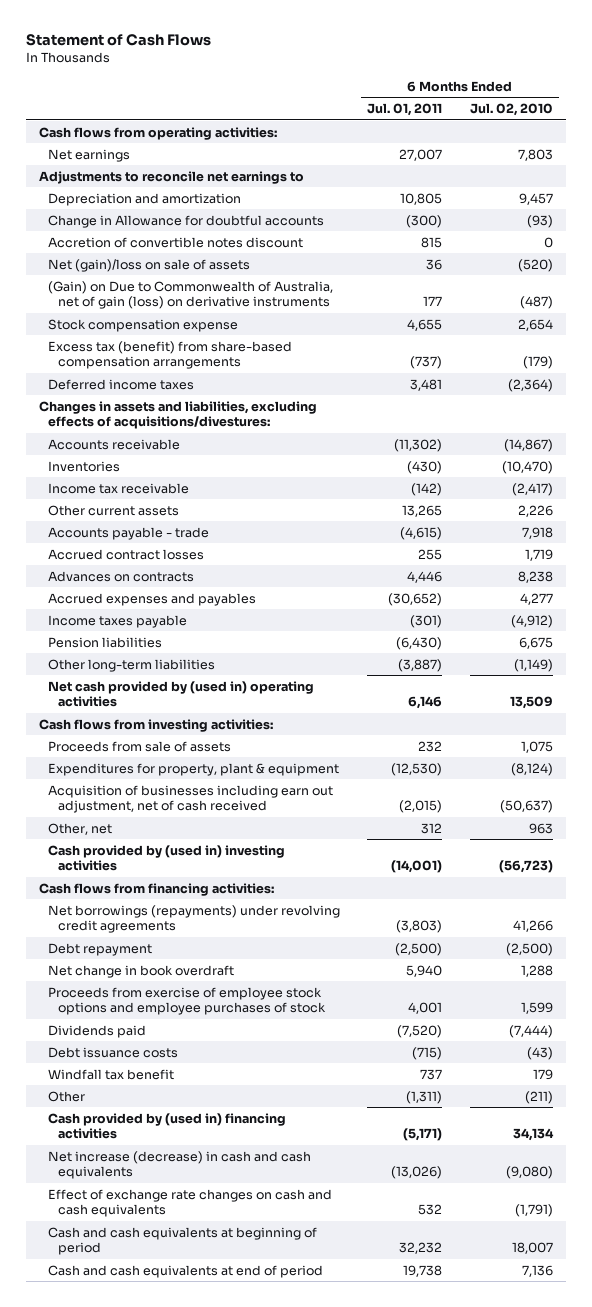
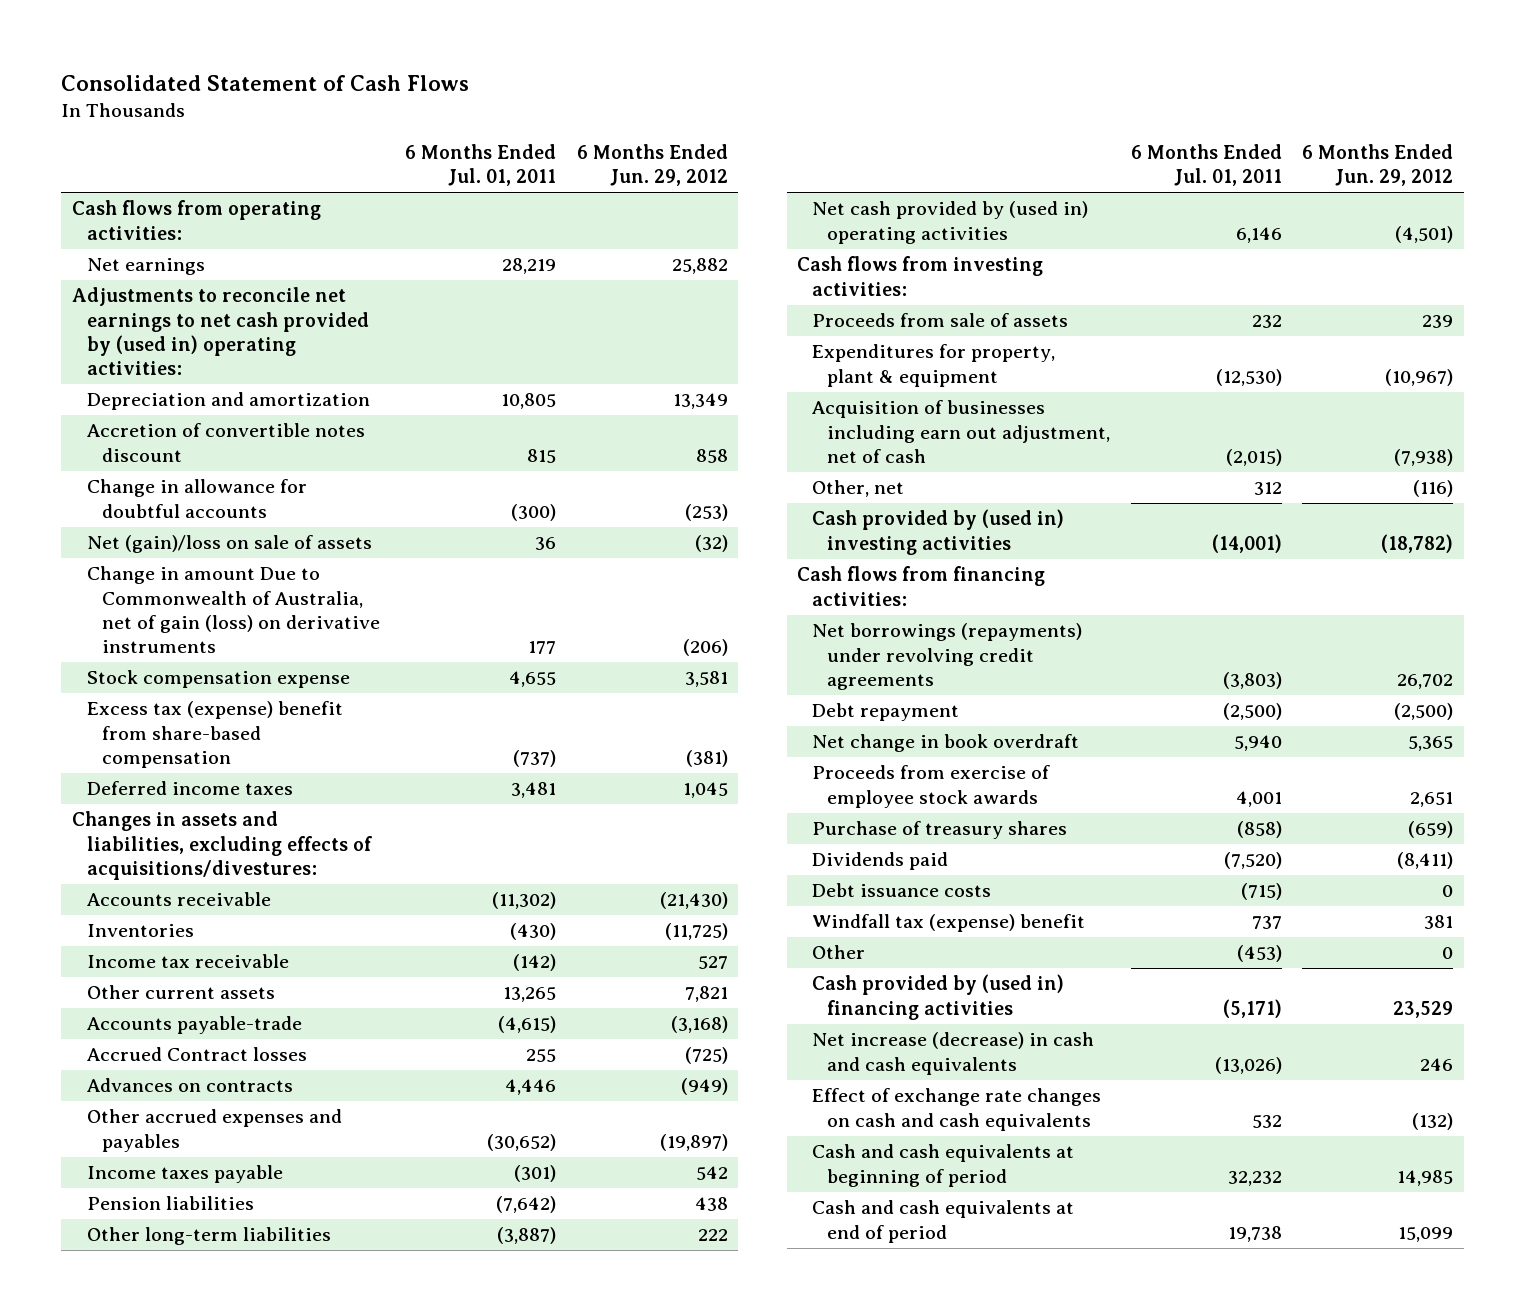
[25,34,211,47] Statement of Cash Flows -> [61,75,470,92] Consolidated Statement of Cash Flows
[469,103,553,117] Jul. 02, 2010 -> none
none -> [577,143,729,187] 6 Months Ended Jun. 29, 2012
[399,148,443,161] 27,007 -> [502,258,557,275] 28,219
[39,170,305,184] Adjustments to reconcile net earnings to -> [71,287,369,376] Adjustments to reconcile net earnings to net cash provided by (used in) operating activities:
[48,214,325,228] Change in Allowance for doubtful accounts -> none
none -> [86,479,307,518] Change in allowance for doubtful accounts
[48,280,334,310] (Gain) on Due to Commonwealth of Australia, net of gain (loss) on derivative instruments -> [86,566,380,654] Change in amount Due to Commonwealth of Australia, net of gain (loss) on derivative instruments
[48,340,293,370] Excess tax (benefit) from share-based compensation arrangements -> [86,701,343,769] Excess tax (expense) benefit from share-based compensation
[48,526,210,540] Accounts payable - trade -> [86,1016,302,1035] Accounts payable-trade
[48,548,205,560] Accrued contract losses -> [86,1047,307,1062] Accrued Contract losses
[48,592,257,606] Accrued expenses and payables -> [86,1109,342,1152] Other accrued expenses and payables
[396,636,443,650] (6,430) -> [496,1196,557,1214] (7,642)
[48,784,334,814] Acquisition of businesses including earn out adjustment, net of cash received -> [811,400,1111,464] Acquisition of businesses including earn out adjustment, net of cash
[48,986,326,1016] Proceeds from exercise of employee stock options and employee purchases of stock -> [811,765,1050,808] Proceeds from exercise of employee stock awards
none -> [811,821,1067,840] Purchase of treasury shares
[48,1068,175,1080] Windfall tax benefit -> [811,914,1085,933] Windfall tax (expense) benefit
[406,1090,443,1104] (1,311) -> [1236,945,1282,963] (453)

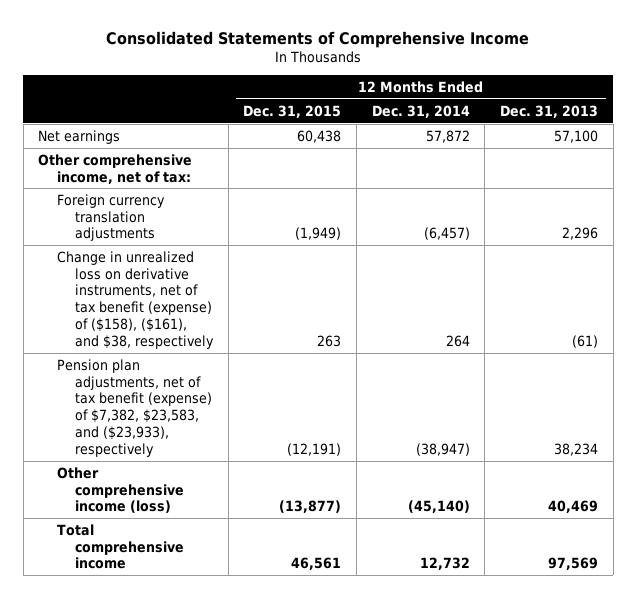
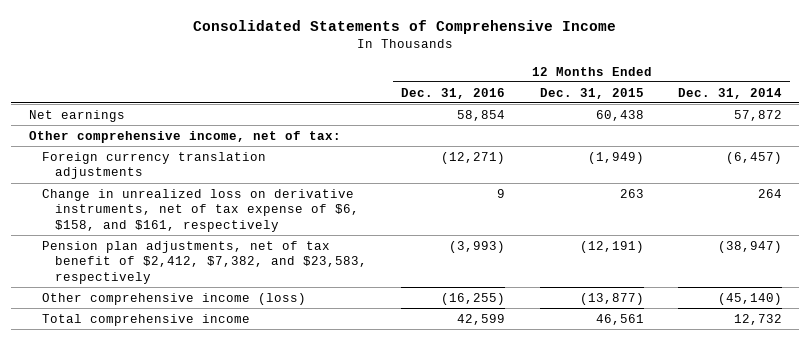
[499,104,598,118] Dec. 31, 2013 -> none
none -> [401,87,506,99] Dec. 31, 2016
[56,250,214,349] Change in unrealized loss on derivative instruments, net of tax benefit (expense) of ($158), ($161), and $38, respectively -> [41,188,359,232] Change in unrealized loss on derivative instruments, net of tax expense of $6, $158, and $161, respectively
[56,358,212,457] Pension plan adjustments, net of tax benefit (expense) of $7,382, $23,583, and ($23,933), respectively -> [41,240,367,284] Pension plan adjustments, net of tax benefit of $2,412, $7,382, and $23,583, respectively

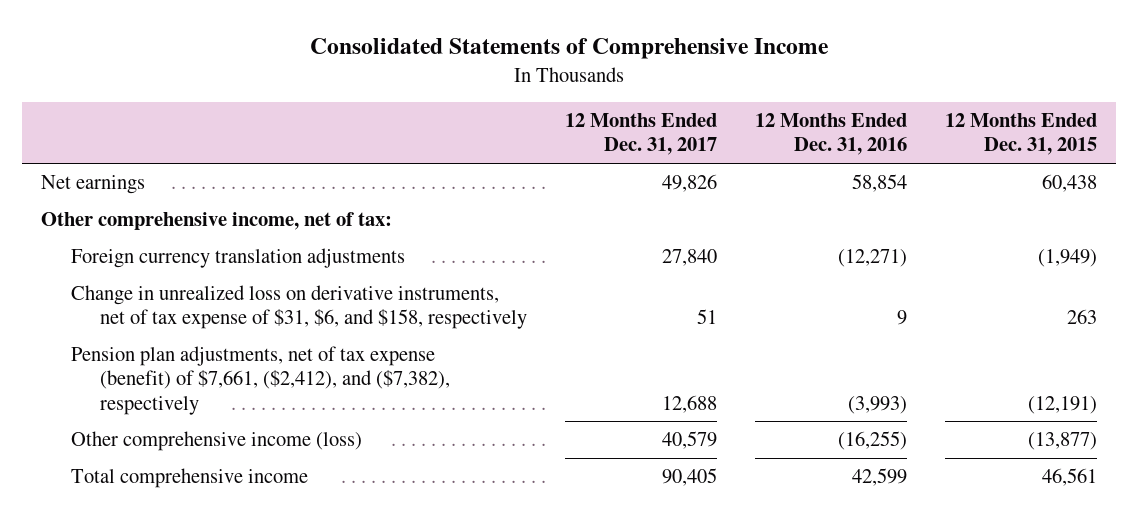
[677,87,782,99] Dec. 31, 2014 -> none
none -> [565,113,718,156] 12 Months Ended Dec. 31, 2017
[41,188,359,232] Change in unrealized loss on derivative instruments, net of tax expense of $6, $158, and $161, respectively -> [70,285,528,330] Change in unrealized loss on derivative instruments, net of tax expense of $31, $6, and $158, respectively
[41,240,367,284] Pension plan adjustments, net of tax benefit of $2,412, $7,382, and $23,583, respectively -> [70,346,451,415] Pension plan adjustments, net of tax expense (benefit) of $7,661, ($2,412), and ($7,382), respectively

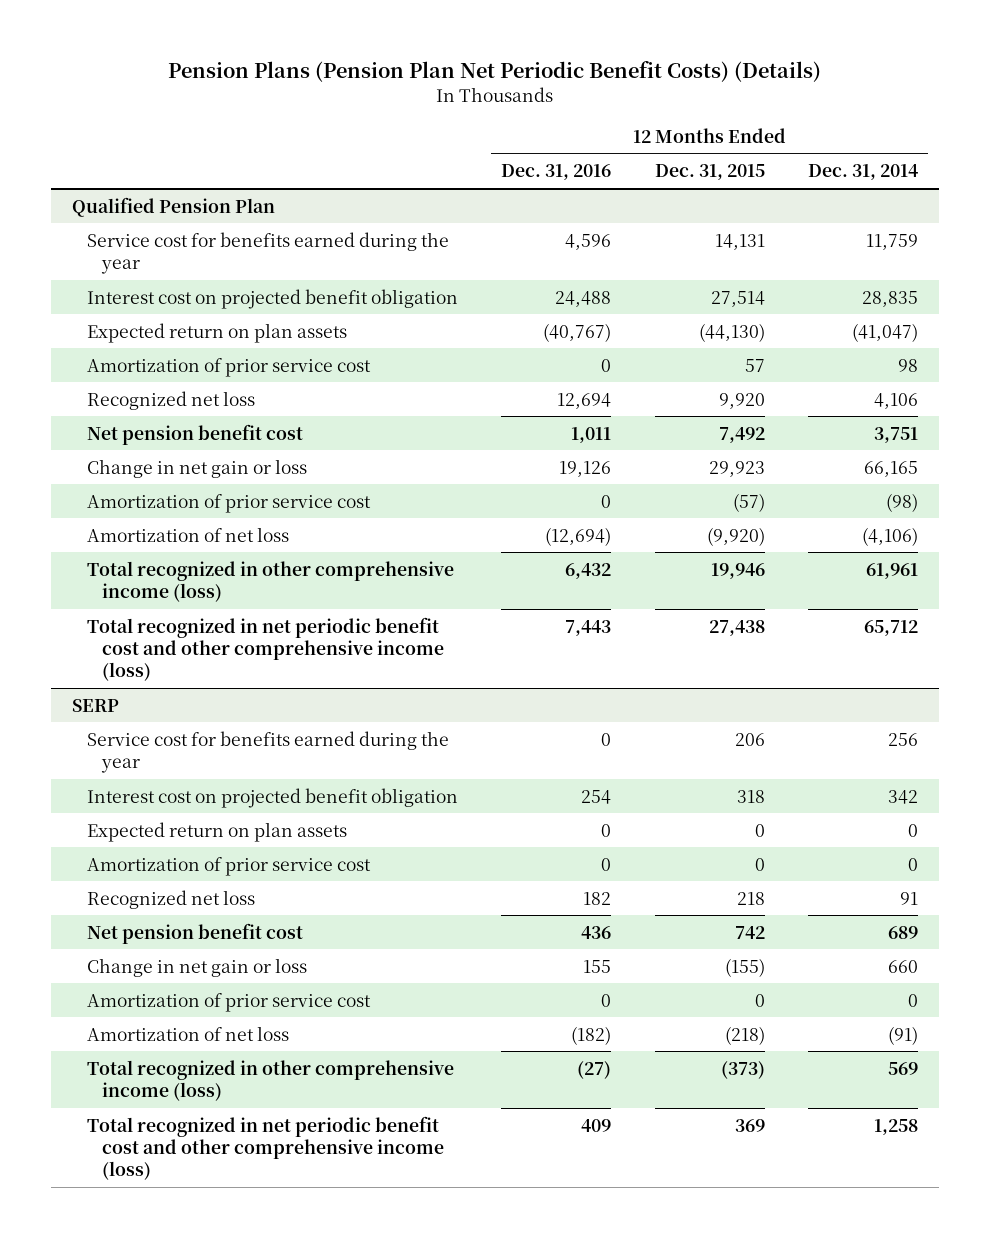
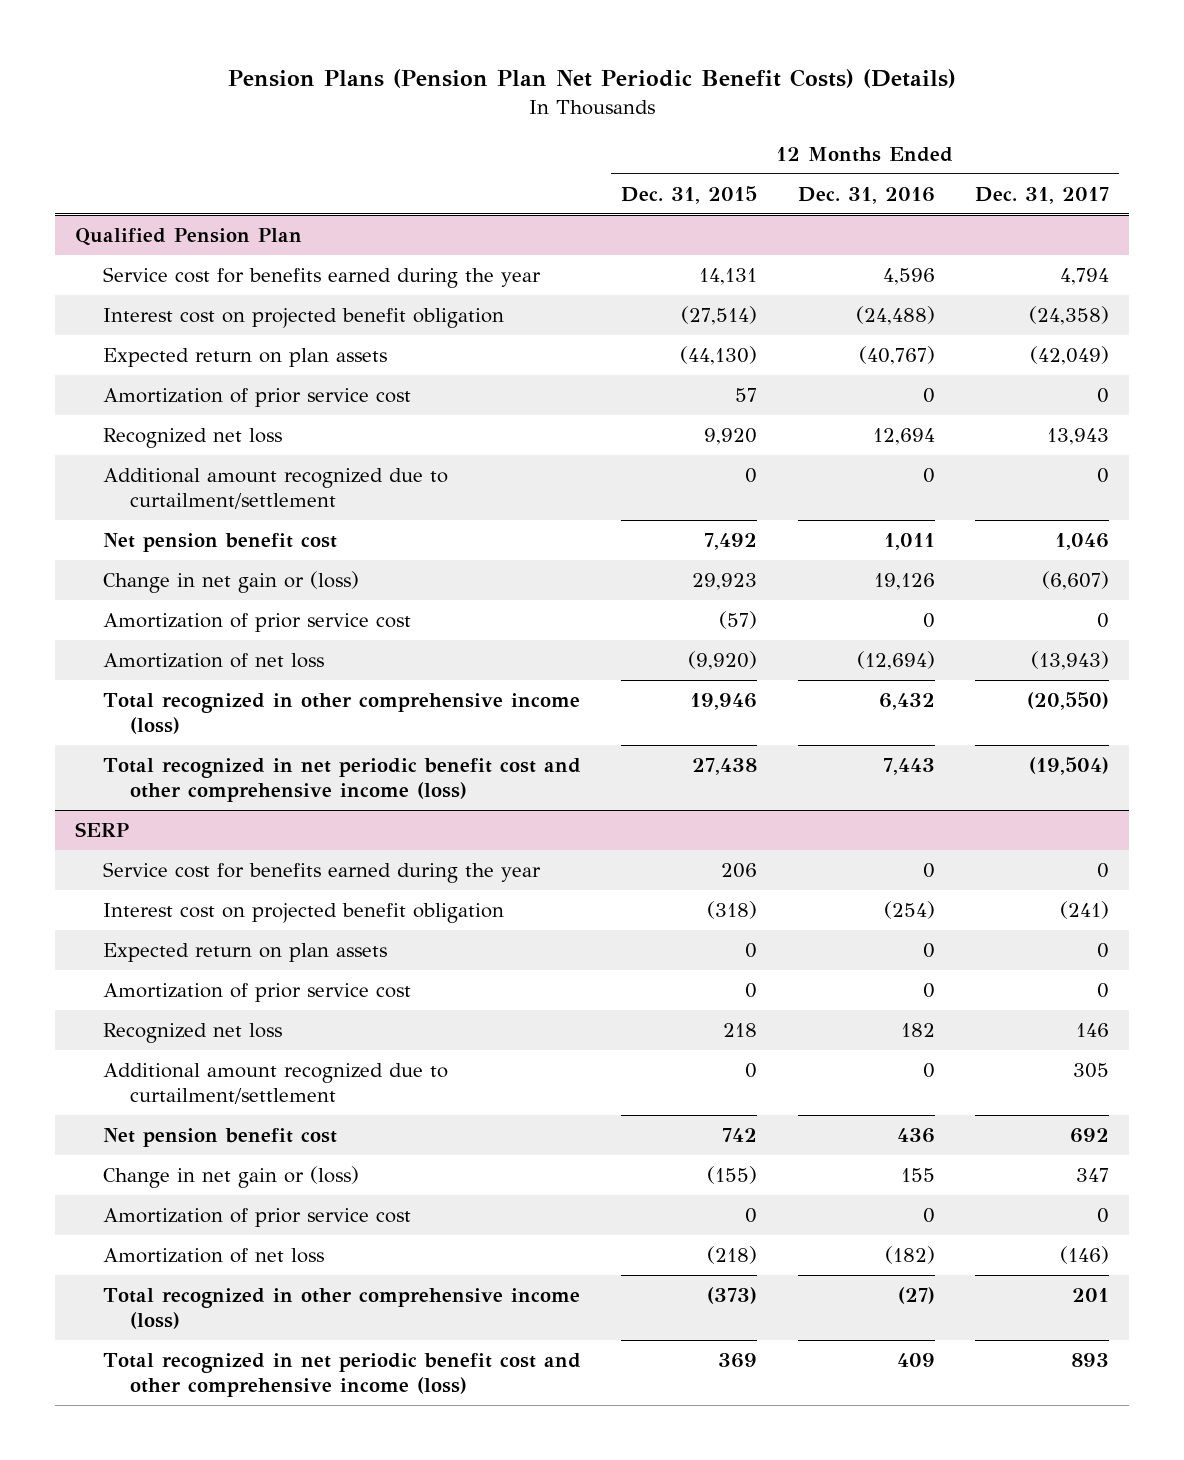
[807,164,918,181] Dec. 31, 2014 -> none
none -> [974,186,1109,204] Dec. 31, 2017
[555,290,612,307] 24,488 -> [855,305,935,325] (24,488)
[710,290,765,307] 27,514 -> [681,305,758,325] (27,514)
none -> [102,467,448,509] Additional amount recognized due to curtailment/settlement
[87,458,308,478] Change in net gain or loss -> [102,570,359,593] Change in net gain or (loss)
[581,789,612,804] 254 -> [883,900,935,919] (254)
[736,789,765,803] 318 -> [707,900,758,919] (318)
none -> [102,1062,448,1104] Additional amount recognized due to curtailment/settlement
[87,957,308,977] Change in net gain or loss -> [102,1165,359,1188] Change in net gain or (loss)

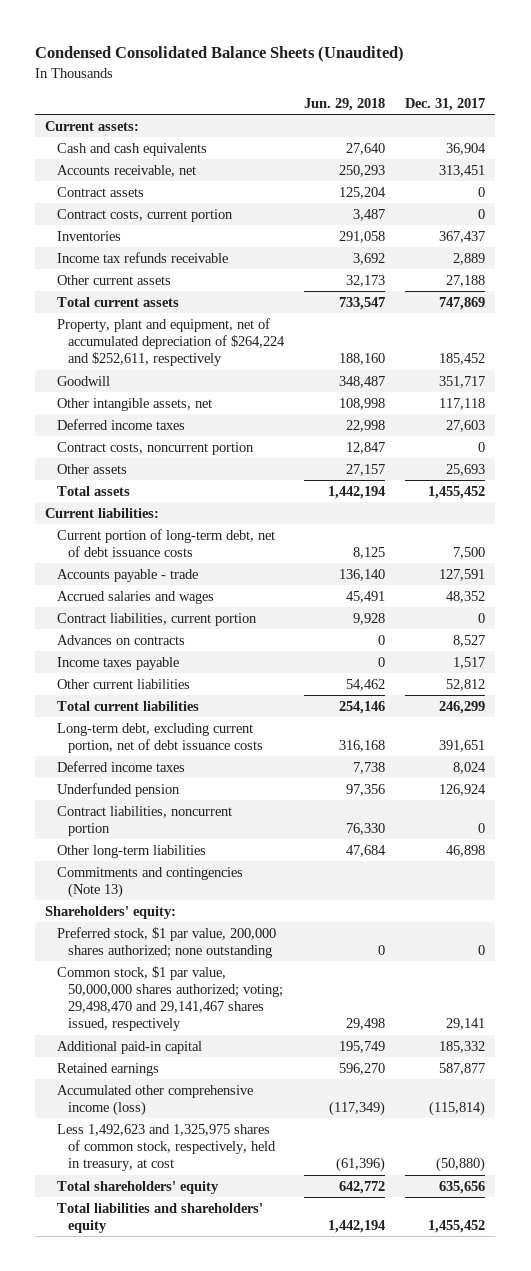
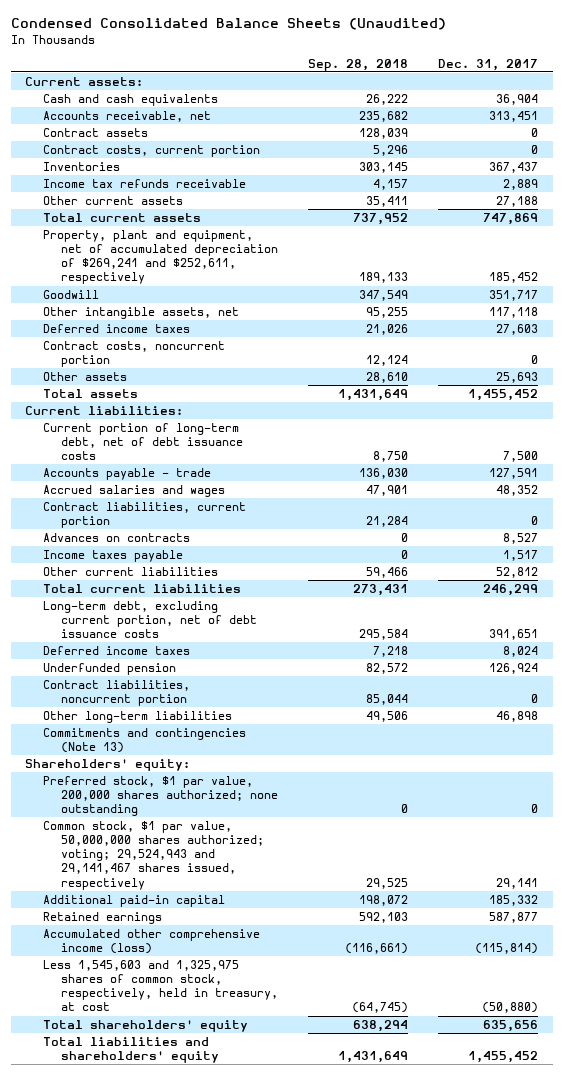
[303,97,385,111] Jun. 29, 2018 -> none
none -> [308,58,409,71] Sep. 28, 2018
[56,317,285,367] Property, plant and equipment, net of accumulated depreciation of $264,224 and $252,611, respectively -> [43,229,279,285] Property, plant and equipment, net of accumulated depreciation of $269,241 and $252,611, respectively
[56,965,283,1032] Common stock, $1 par value, 50,000,000 shares authorized; voting; 29,498,470 and 29,141,467 shares issued, respectively -> [43,820,265,890] Common stock, $1 par value, 50,000,000 shares authorized; voting; 29,524,943 and 29,141,467 shares issued, respectively
[56,1123,276,1172] Less 1,492,623 and 1,325,975 shares of common stock, respectively, held in treasury, at cost -> [43,959,279,1012] Less 1,545,603 and 1,325,975 shares of common stock, respectively, held in treasury, at cost

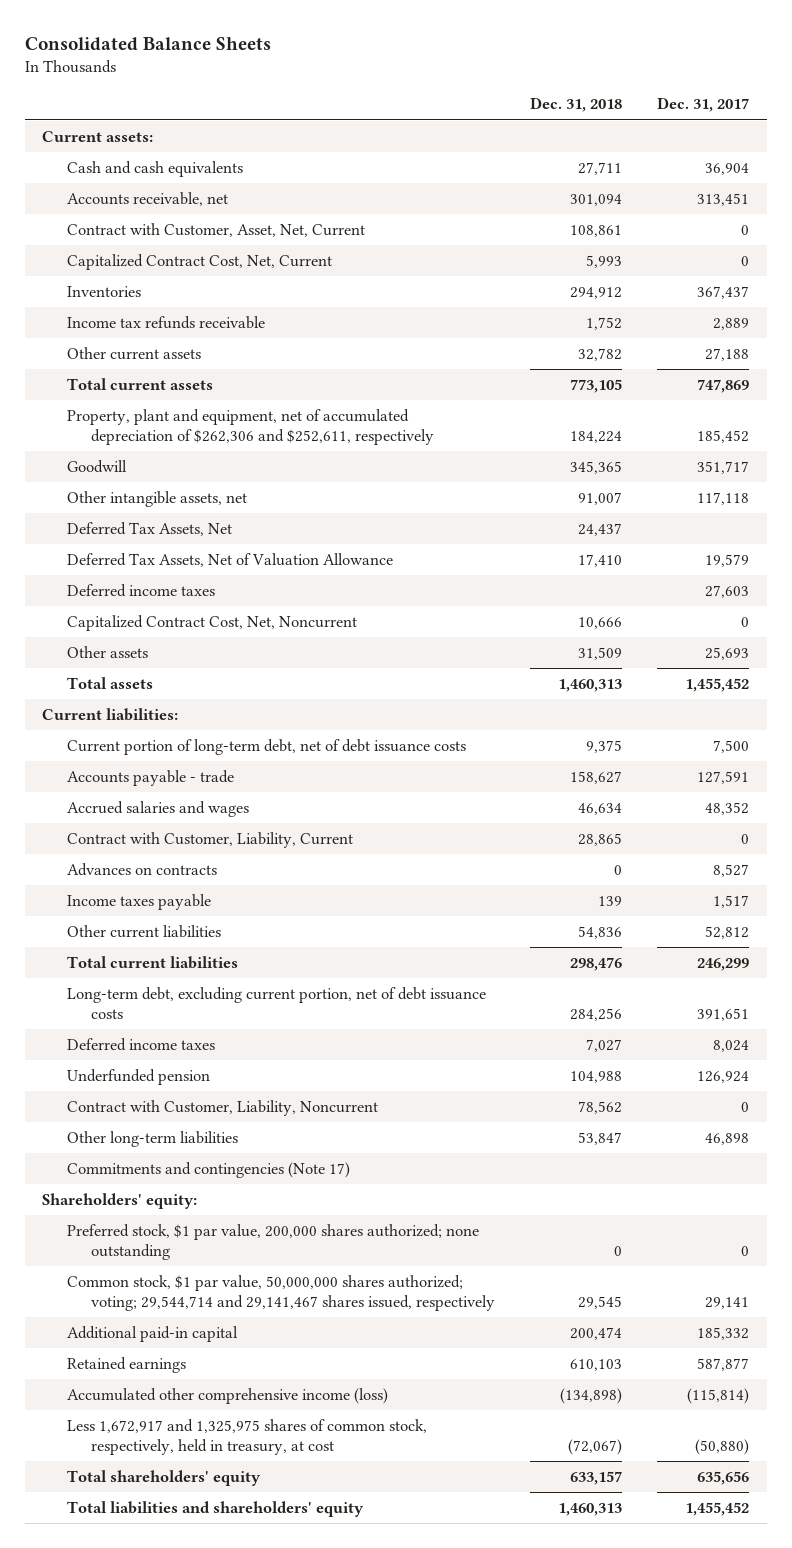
[10,18,446,31] Condensed Consolidated Balance Sheets (Unaudited) -> [24,36,271,51] Consolidated Balance Sheets
[308,58,409,71] Sep. 28, 2018 -> none
none -> [530,97,623,113] Dec. 31, 2018
[43,127,149,137] Contract assets -> [66,222,365,237] Contract with Customer, Asset, Net, Current
[43,144,261,157] Contract costs, current portion -> [66,253,332,270] Capitalized Contract Cost, Net, Current
[43,229,279,285] Property, plant and equipment, net of accumulated depreciation of $269,241 and $252,611, respectively -> [66,408,435,445] Property, plant and equipment, net of accumulated depreciation of $262,306 and $252,611, respectively
none -> [66,521,232,536] Deferred Tax Assets, Net
none -> [66,552,393,567] Deferred Tax Assets, Net of Valuation Allowance
[43,340,226,368] Contract costs, noncurrent portion -> [66,614,357,631] Capitalized Contract Cost, Net, Noncurrent
[43,501,247,529] Contract liabilities, current portion -> [66,831,353,848] Contract with Customer, Liability, Current
[43,679,191,707] Contract liabilities, noncurrent portion -> [66,1099,378,1116] Contract with Customer, Liability, Noncurrent
[43,727,247,754] Commitments and contingencies (Note 13) -> [66,1161,350,1178] Commitments and contingencies (Note 17)
[43,820,265,890] Common stock, $1 par value, 50,000,000 shares authorized; voting; 29,524,943 and 29,141,467 shares issued, respectively -> [66,1274,496,1311] Common stock, $1 par value, 50,000,000 shares authorized; voting; 29,544,714 and 29,141,467 shares issued, respectively
[43,959,279,1012] Less 1,545,603 and 1,325,975 shares of common stock, respectively, held in treasury, at cost -> [66,1418,427,1455] Less 1,672,917 and 1,325,975 shares of common stock, respectively, held in treasury, at cost

